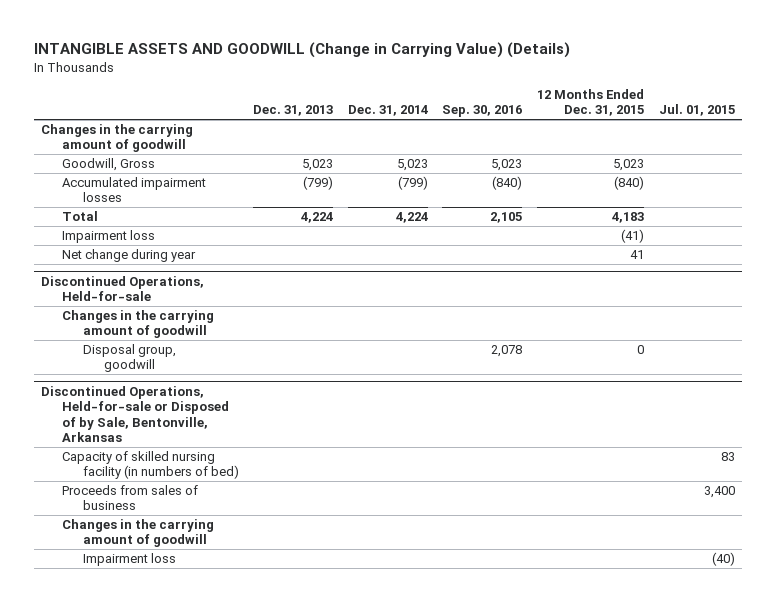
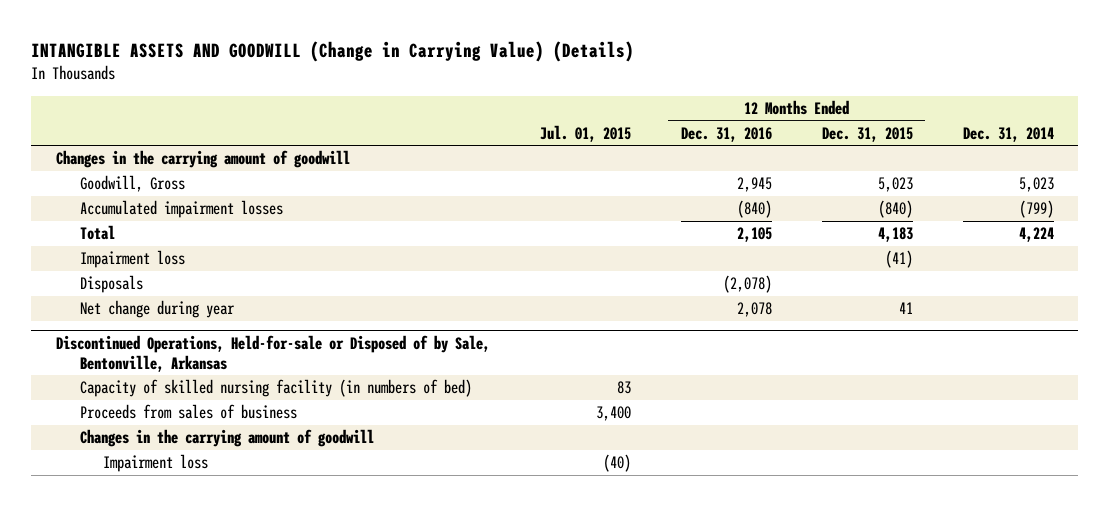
[253,105,334,117] Dec. 31, 2013 -> none
[442,105,523,118] Sep. 30, 2016 -> none
none -> [680,126,772,142] Dec. 31, 2016
none -> [79,275,143,294] Disposals
[40,275,204,302] Discontinued Operations, Held-for-sale -> none
[61,309,214,339] Changes in the carrying amount of goodwill -> none
[82,343,176,373] Disposal group, goodwill -> none

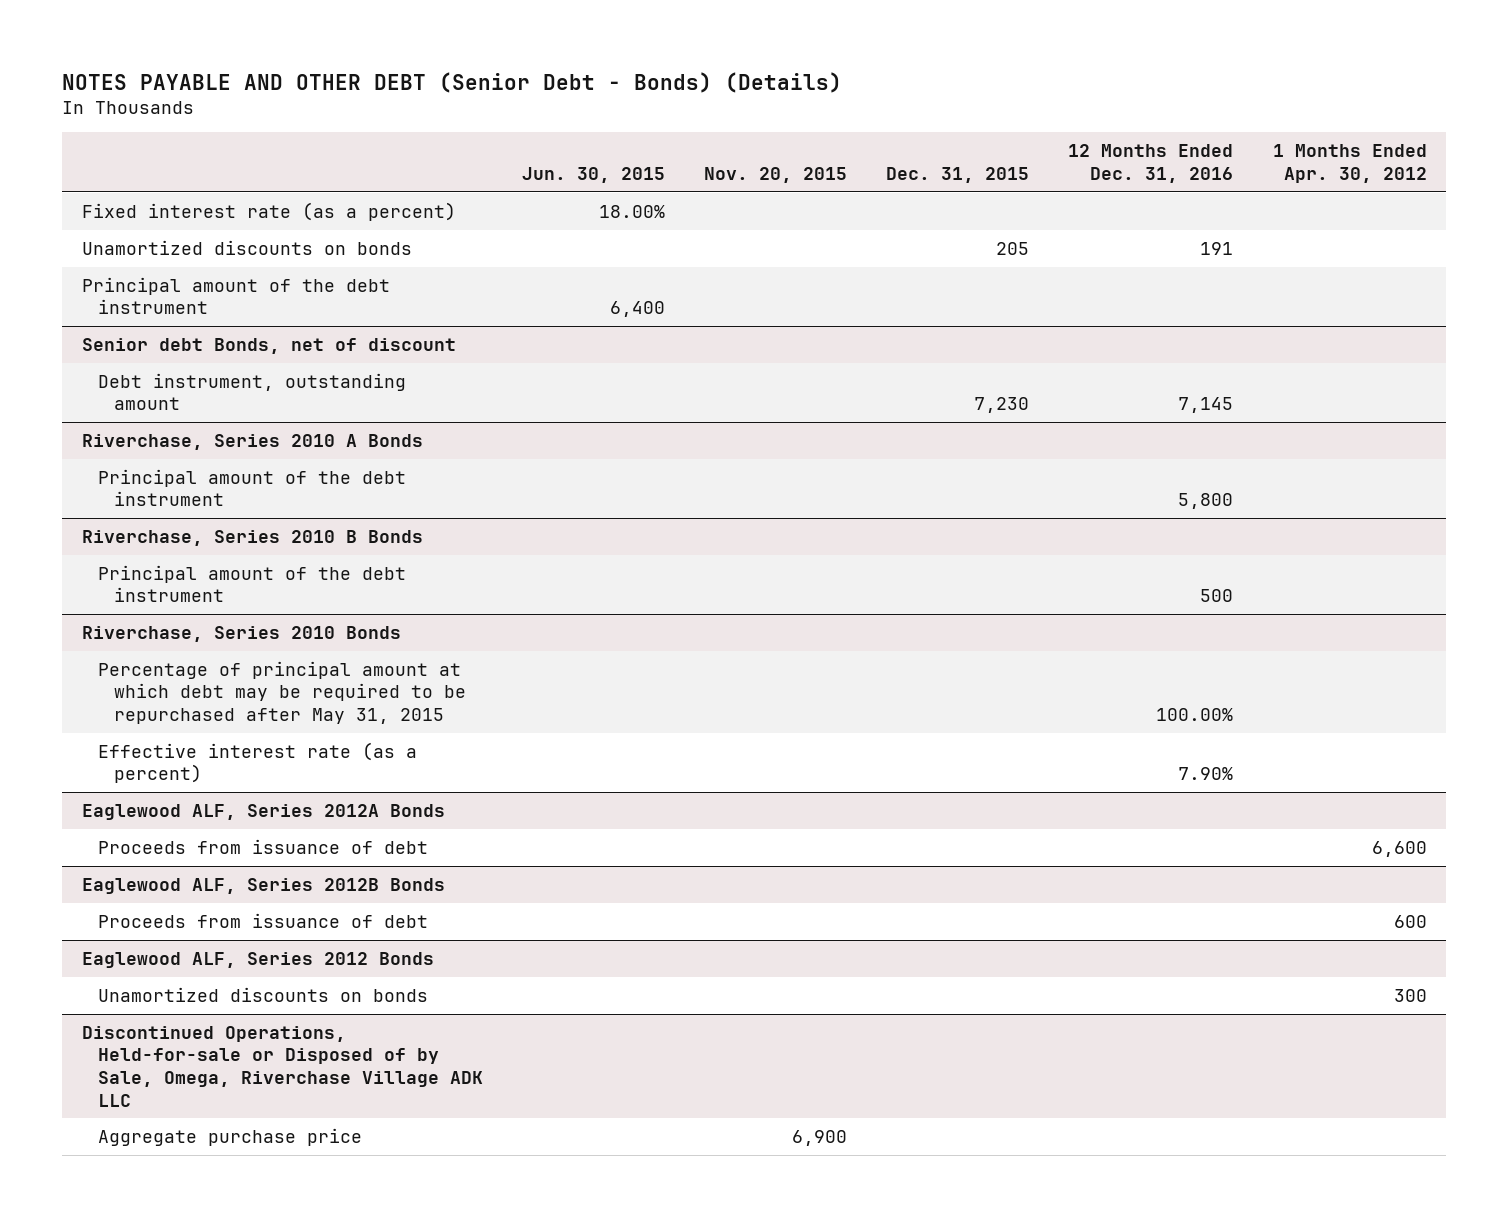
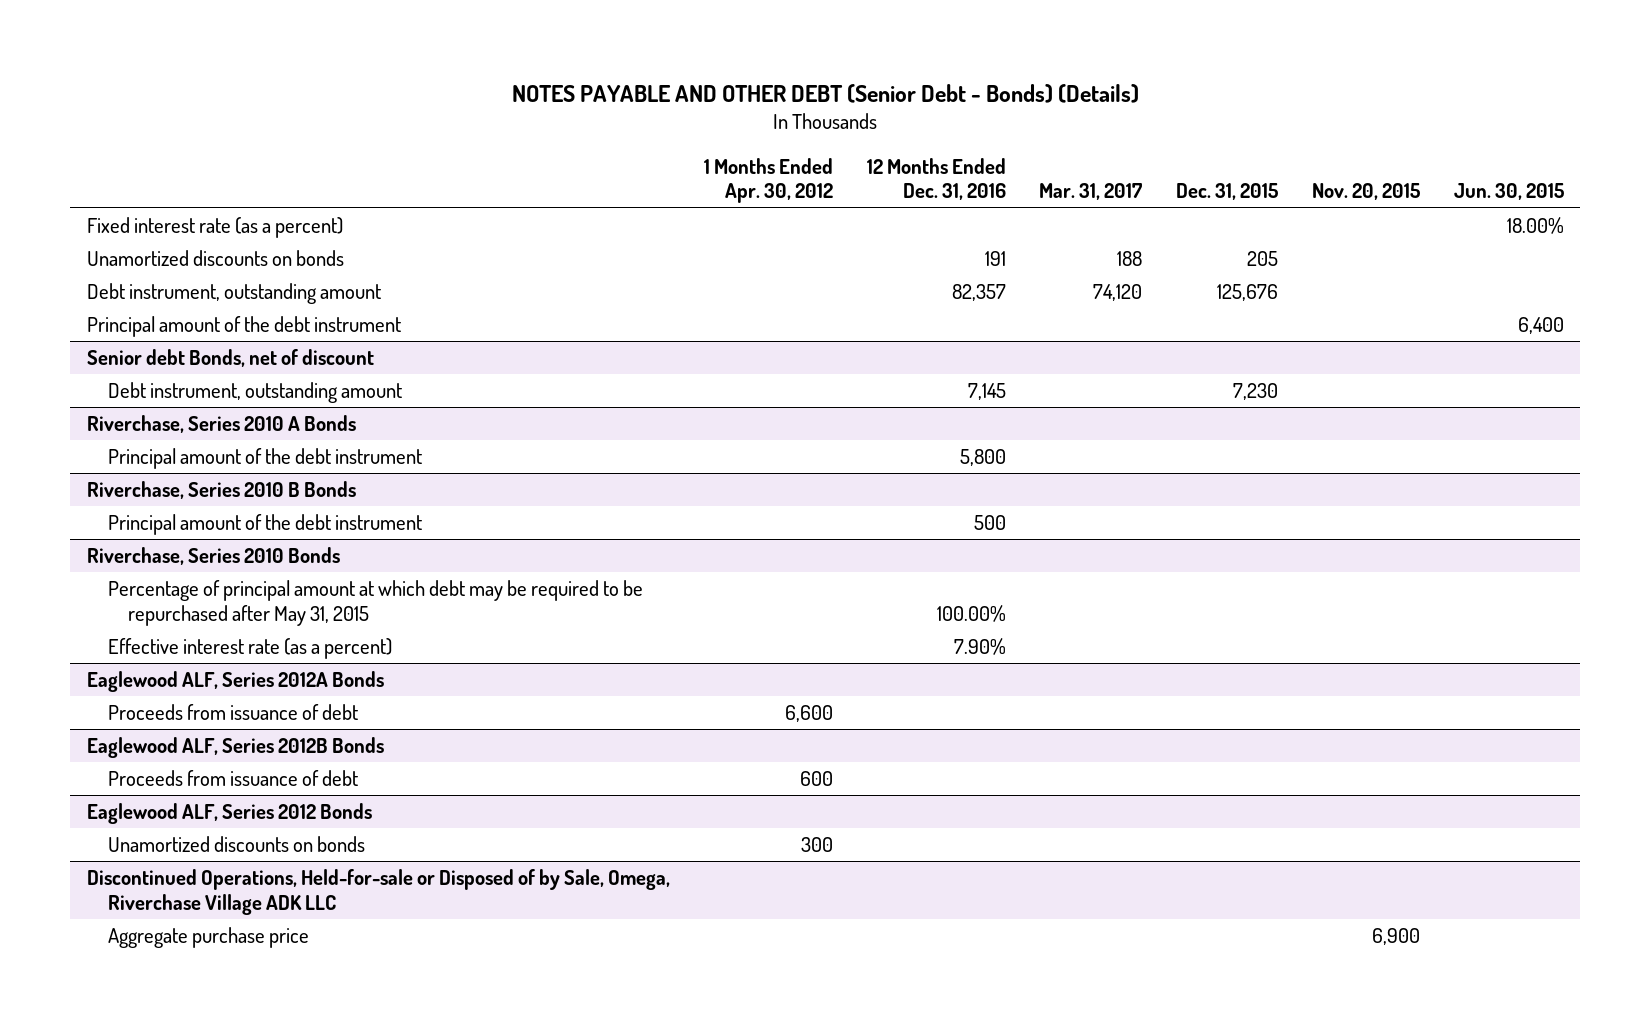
none -> [1039,183,1143,201] Mar. 31, 2017
none -> [87,283,382,305] Debt instrument, outstanding amount

